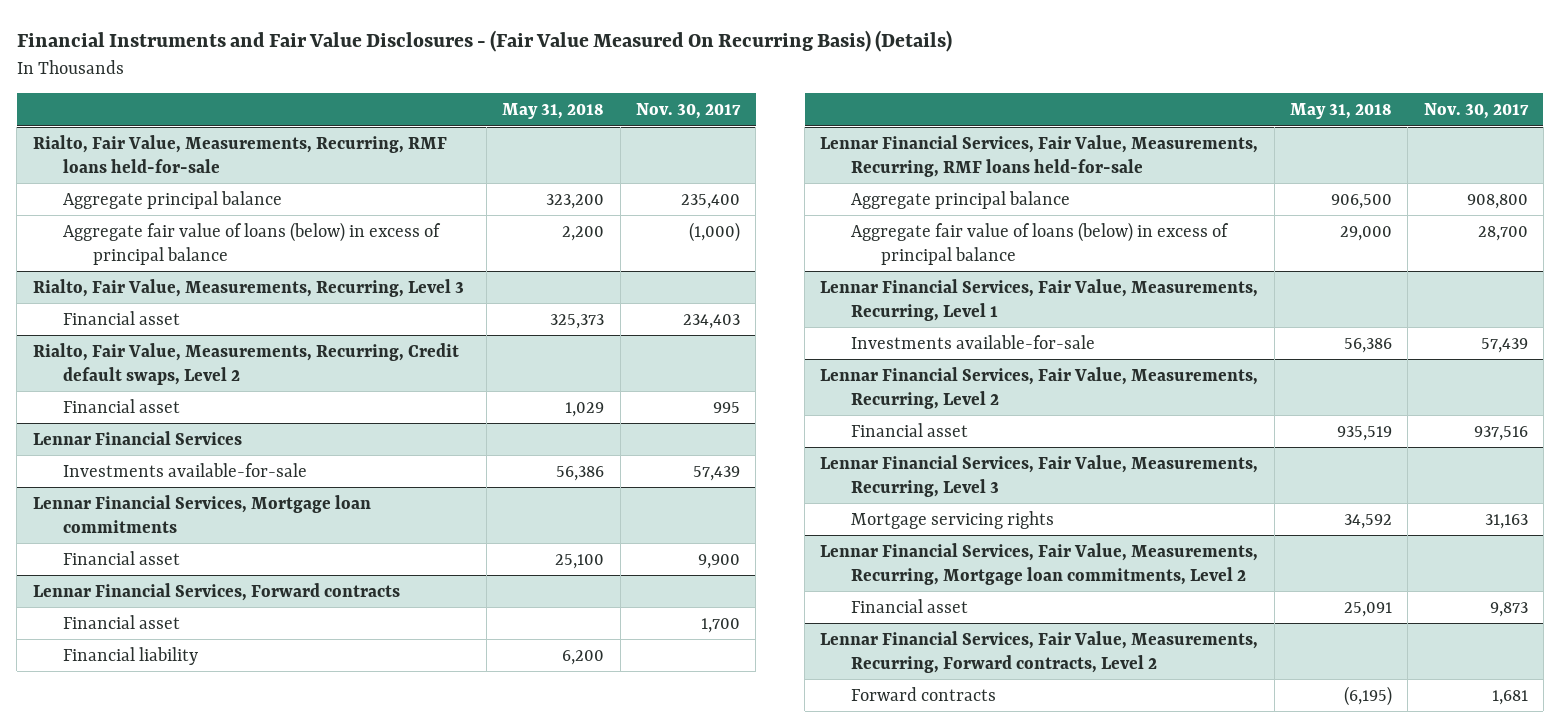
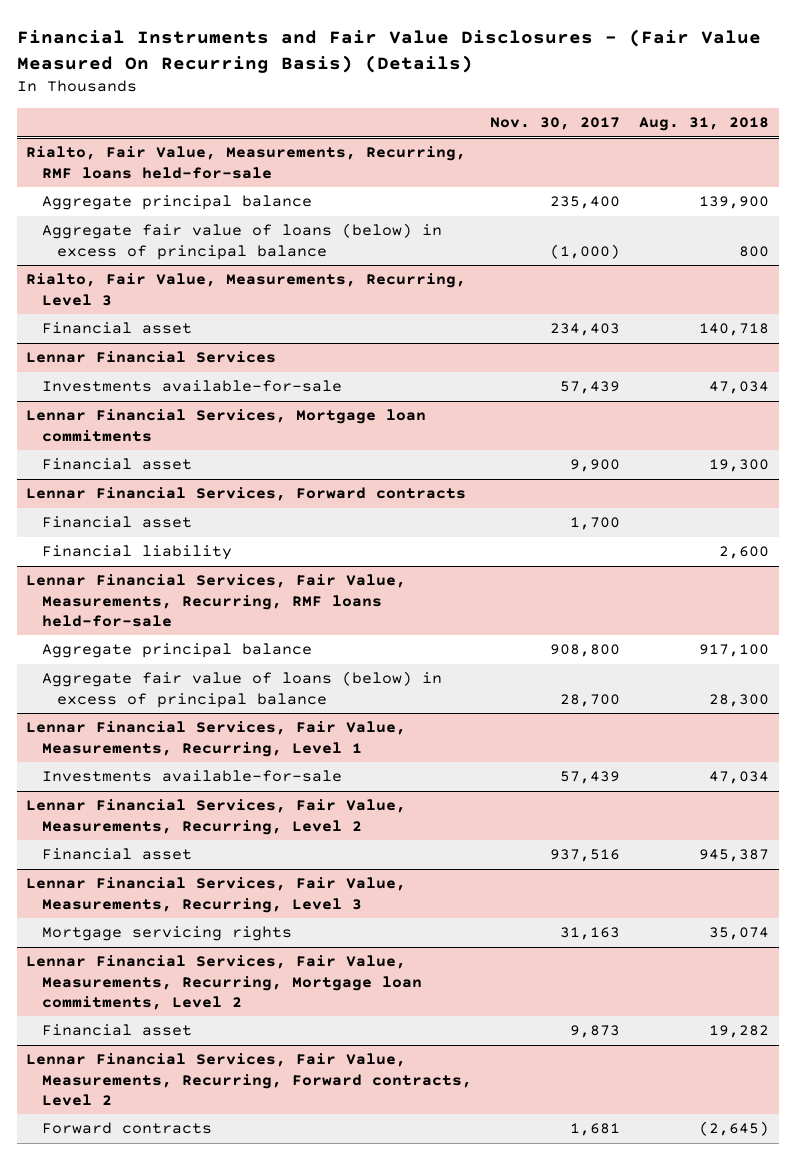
[502,103,605,120] May 31, 2018 -> none
none -> [639,117,770,132] Aug. 31, 2018
[32,342,459,385] Rialto, Fair Value, Measurements, Recurring, Credit default swaps, Level 2 -> none
[63,398,181,413] Financial asset -> none

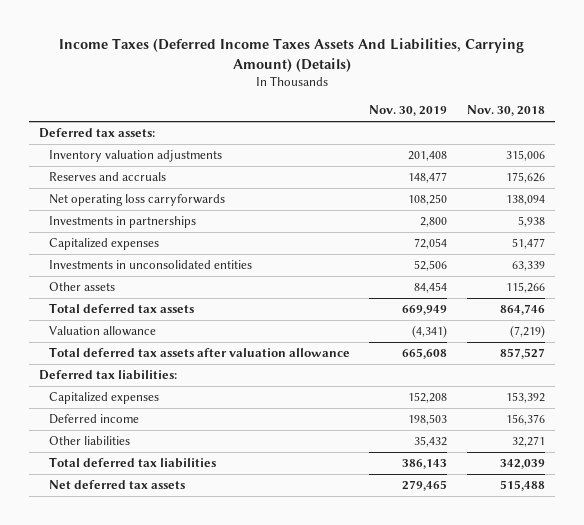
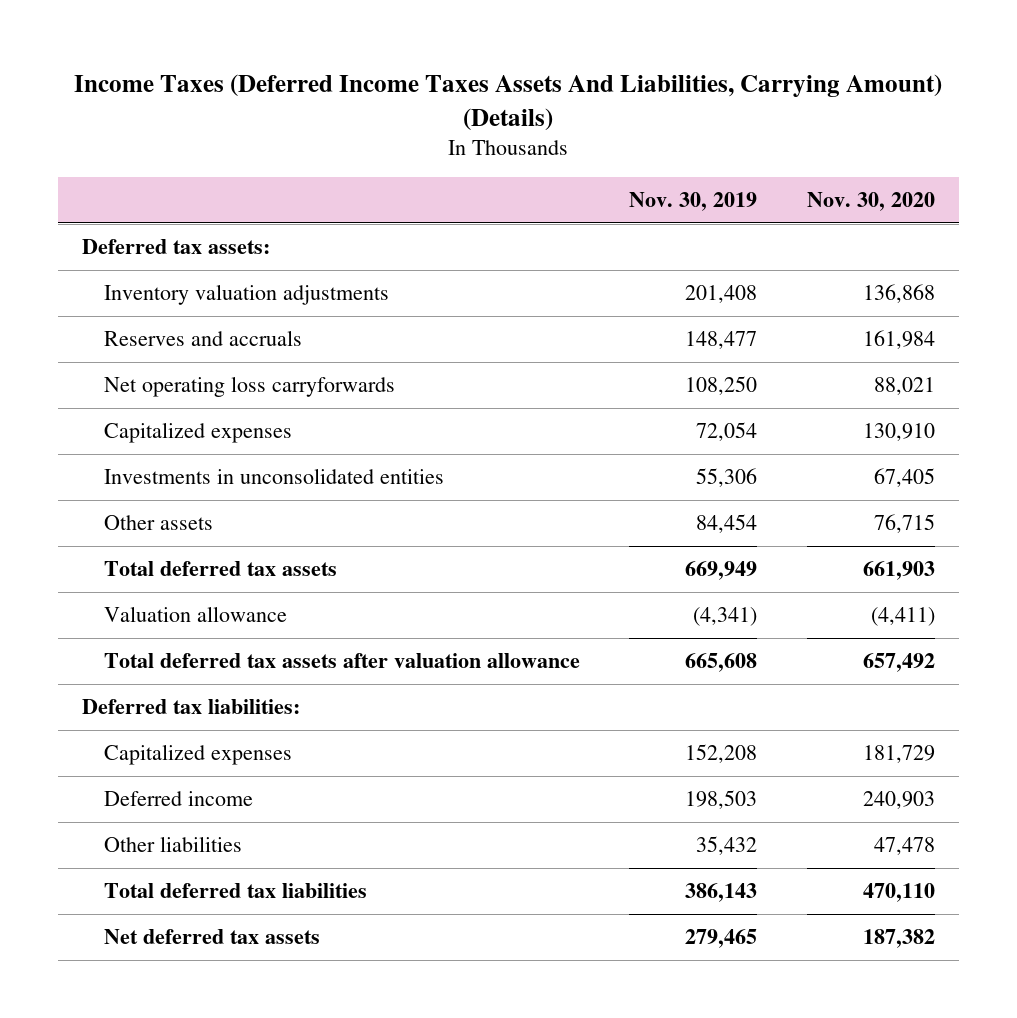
[467,105,546,117] Nov. 30, 2018 -> none
none -> [806,192,935,212] Nov. 30, 2020
[48,216,196,229] Investments in partnerships -> none
[414,260,448,272] 52,506 -> [696,468,758,488] 55,306

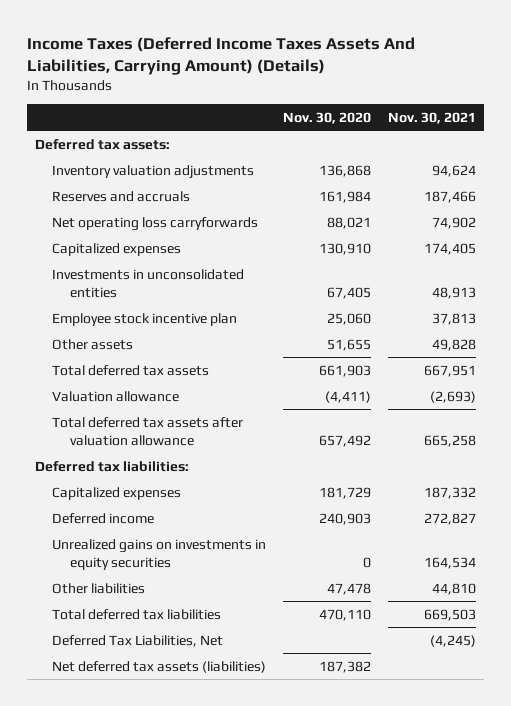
[629,192,758,212] Nov. 30, 2019 -> none
none -> [387,112,476,125] Nov. 30, 2021
none -> [52,312,238,326] Employee stock incentive plan
[873,514,935,534] 76,715 -> [326,338,371,351] 51,655
none -> [52,538,267,570] Unrealized gains on investments in equity securities
none -> [52,634,224,647] Deferred Tax Liabilities, Net
[104,929,321,945] Net deferred tax assets -> [52,660,267,673] Net deferred tax assets (liabilities)

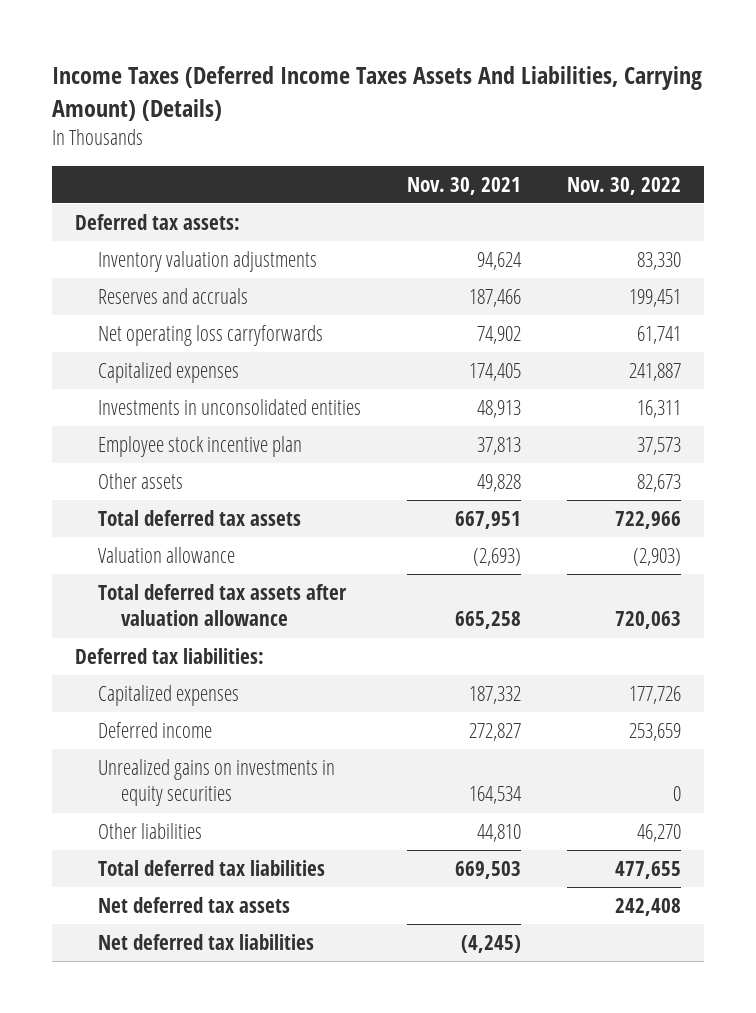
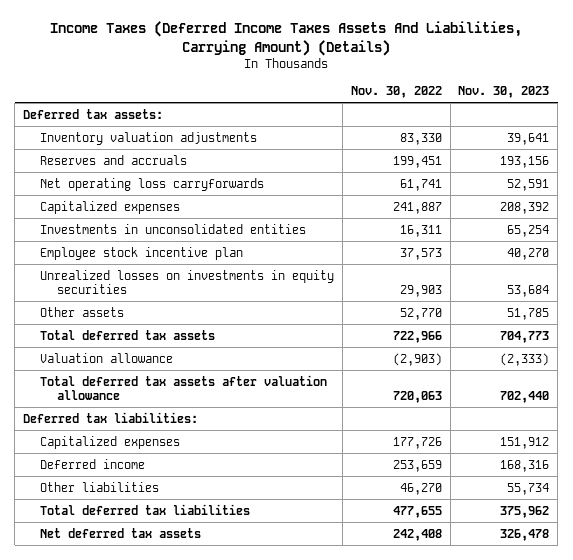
[407,176,522,195] Nov. 30, 2021 -> none
none -> [458,86,550,99] Nov. 30, 2023
none -> [40,269,335,294] Unrealized losses on investments in equity securities
[636,473,681,492] 82,673 -> [399,307,442,320] 52,770
[98,758,336,807] Unrealized gains on investments in equity securities -> none
[98,933,315,950] Net deferred tax liabilities -> none

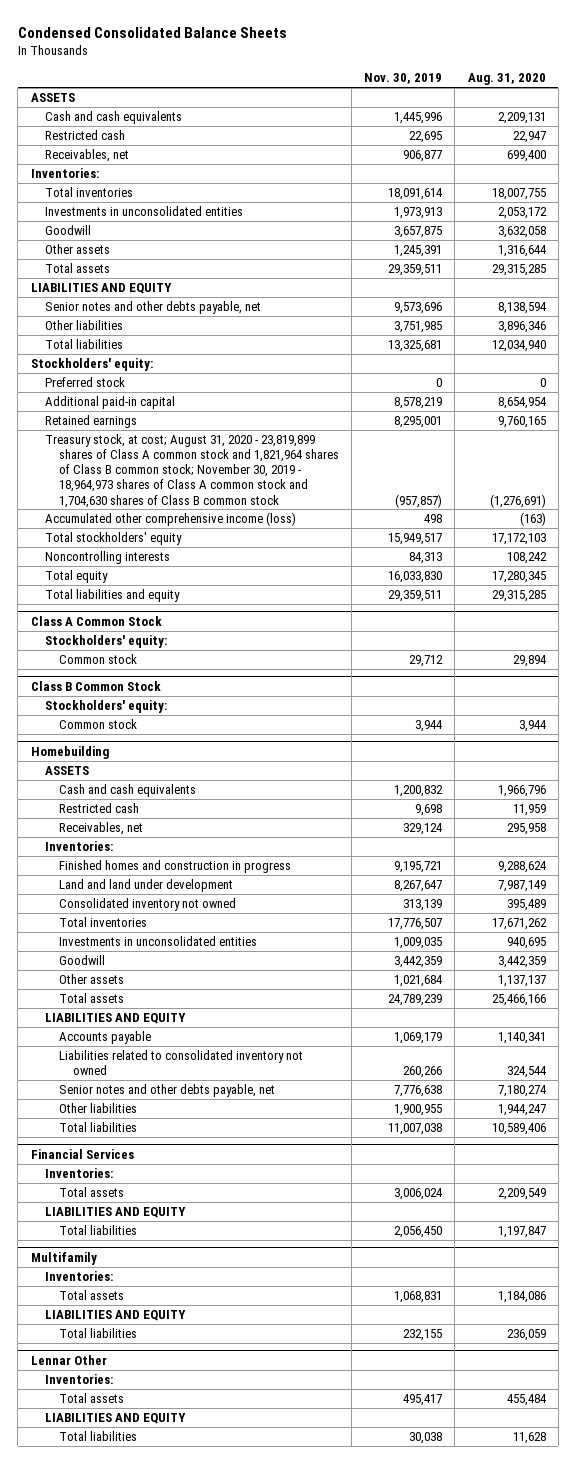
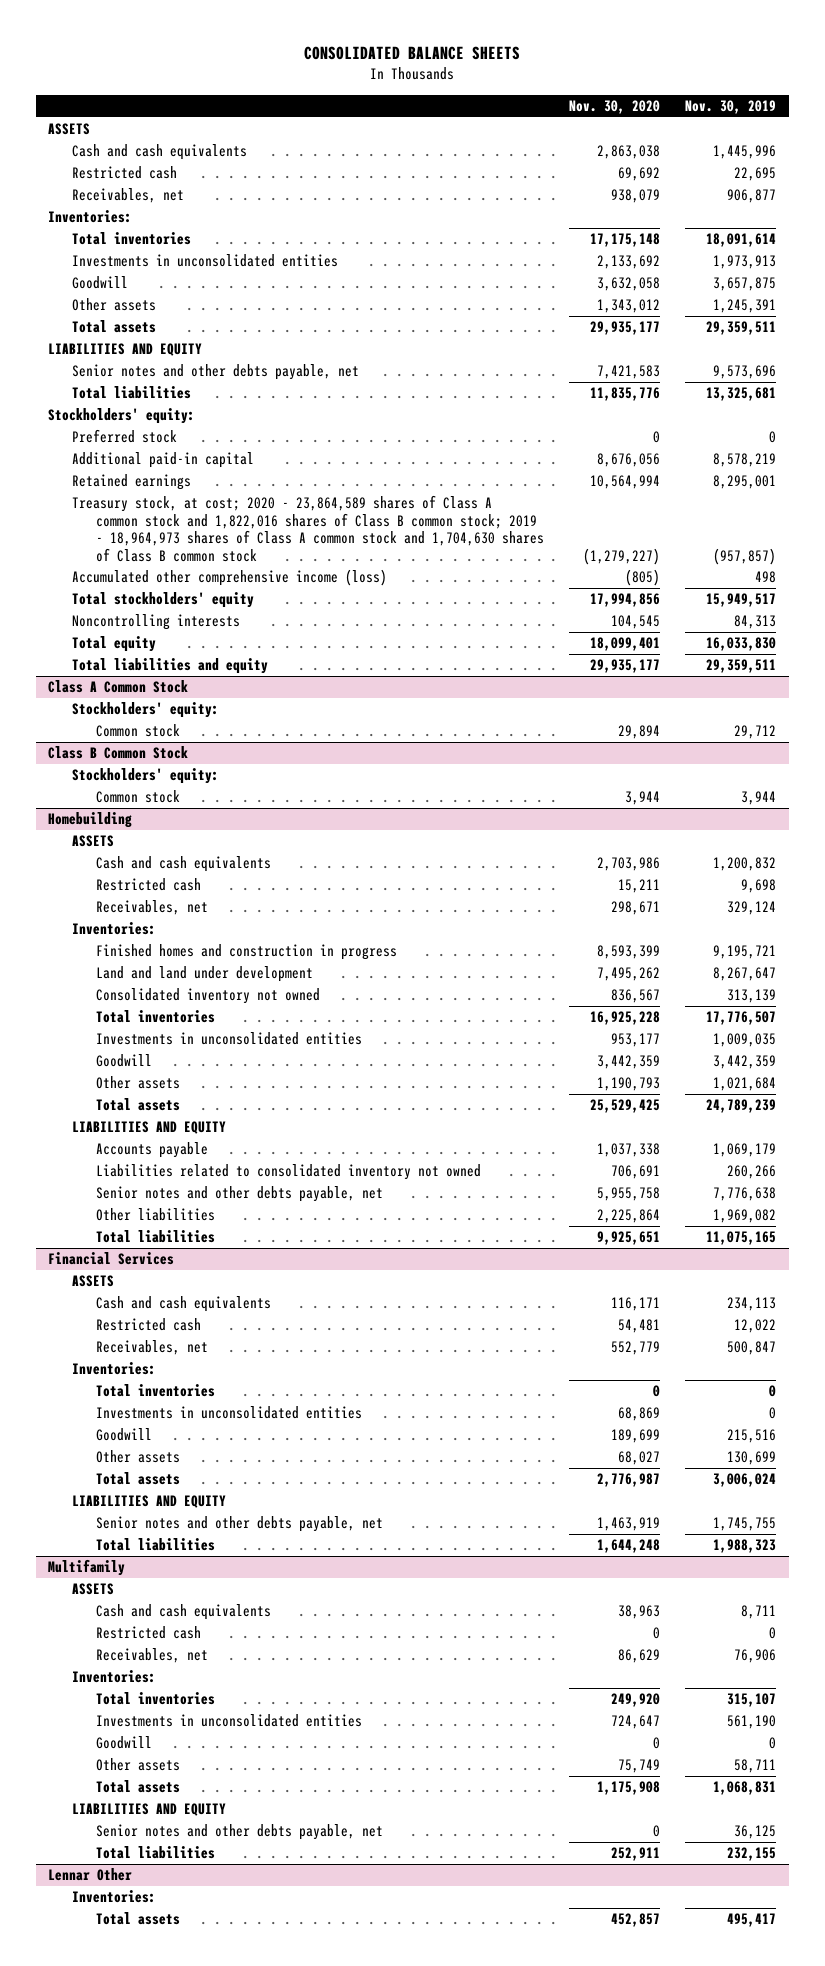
[17,26,287,38] Condensed Consolidated Balance Sheets -> [304,46,521,61] CONSOLIDATED BALANCE SHEETS
[467,73,546,86] Aug. 31, 2020 -> none
none -> [569,99,661,114] Nov. 30, 2020
[44,320,123,331] Other liabilities -> none
[44,434,339,508] Treasury stock, at cost; August 31, 2020 - 23,819,899 shares of Class A common stock and 1,821,964 shares of Class B common stock; November 30, 2019 - 18,964,973 shares of Class A common stock and 1,704,630 shares of Class B common stock -> [72,495,545,562] Treasury stock, at cost; 2020 - 23,864,589 shares of Class A common stock and 1,822,016 shares of Class B common stock; 2019 - 18,964,973 shares of Class A common stock and 1,704,630 shares of Class B common stock
[394,1104,443,1117] 1,900,955 -> [713,1209,777,1224] 1,969,082
[388,1123,443,1136] 11,007,038 -> [706,1231,777,1246] 11,075,165
none -> [72,1275,115,1288] ASSETS
none -> [96,1296,272,1313] Cash and cash equivalents
none -> [96,1318,202,1332] Restricted cash
none -> [96,1340,209,1356] Receivables, net
none -> [96,1384,216,1398] Total inventories
none -> [96,1406,363,1420] Investments in unconsolidated entities
none -> [96,1428,153,1442] Goodwill
none -> [96,1450,181,1464] Other assets
none -> [96,1516,384,1533] Senior notes and other debts payable, net
[394,1226,443,1239] 2,056,450 -> [713,1539,777,1554] 1,988,323
none -> [72,1583,115,1596] ASSETS
none -> [96,1604,272,1621] Cash and cash equivalents
none -> [96,1626,202,1640] Restricted cash
none -> [96,1648,209,1664] Receivables, net
none -> [96,1692,216,1706] Total inventories
none -> [96,1714,363,1728] Investments in unconsolidated entities
none -> [96,1736,153,1750] Goodwill
none -> [96,1758,181,1772] Other assets
none -> [96,1824,384,1841] Senior notes and other debts payable, net
[44,1413,186,1425] LIABILITIES AND EQUITY -> none
[58,1431,137,1442] Total liabilities -> none

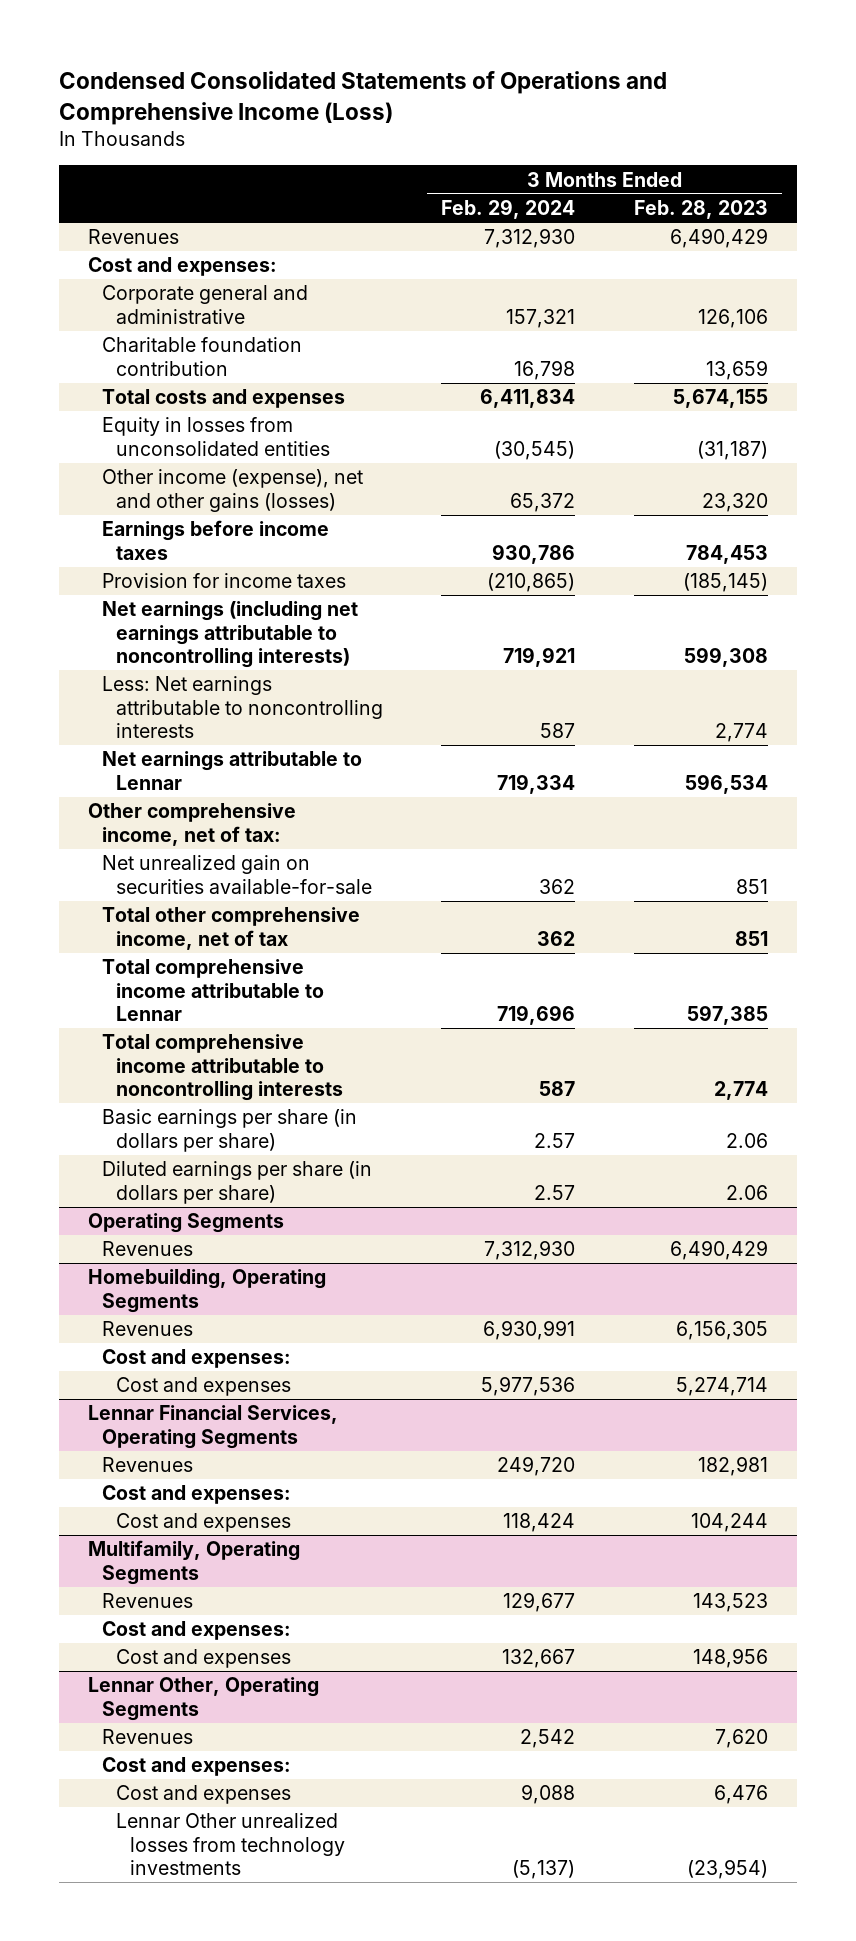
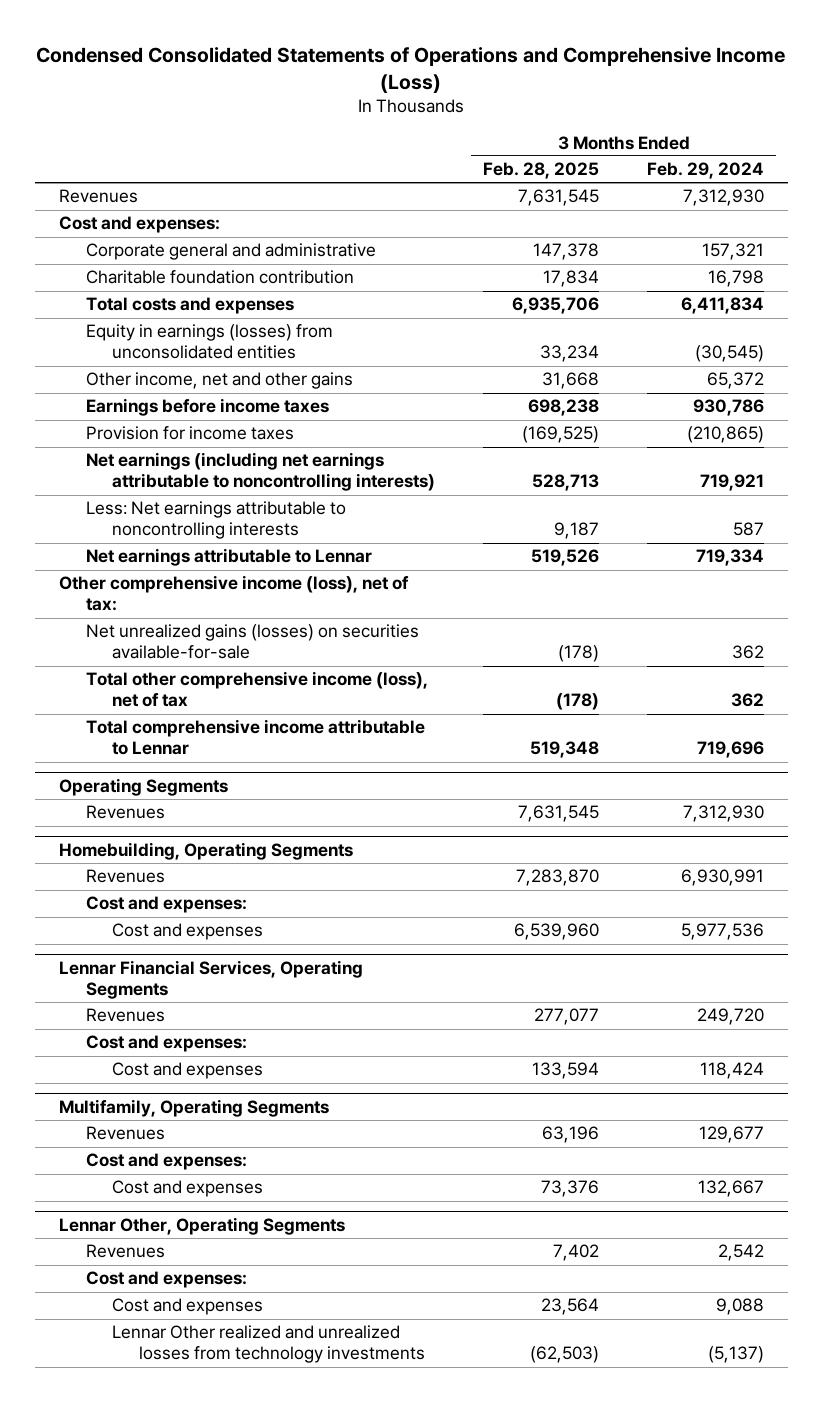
[633,200,768,220] Feb. 28, 2023 -> none
none -> [483,162,600,180] Feb. 28, 2025
[102,417,330,456] Equity in losses from unconsolidated entities -> [85,324,333,360] Equity in earnings (losses) from unconsolidated entities
[102,469,364,512] Other income (expense), net and other gains (losses) -> [85,372,353,390] Other income, net and other gains
[88,803,297,846] Other comprehensive income, net of tax: -> [58,575,409,612] Other comprehensive income (loss), net of tax:
[102,855,372,894] Net unrealized gain on securities available-for-sale -> [85,624,419,660] Net unrealized gains (losses) on securities available-for-sale
[102,907,361,950] Total other comprehensive income, net of tax -> [85,671,428,708] Total other comprehensive income (loss), net of tax
[102,1034,343,1102] Total comprehensive income attributable to noncontrolling interests -> none
[102,1109,358,1152] Basic earnings per share (in dollars per share) -> none
[102,1161,373,1204] Diluted earnings per share (in dollars per share) -> none
[115,1813,345,1876] Lennar Other unrealized losses from technology investments -> [112,1325,426,1364] Lennar Other realized and unrealized losses from technology investments

